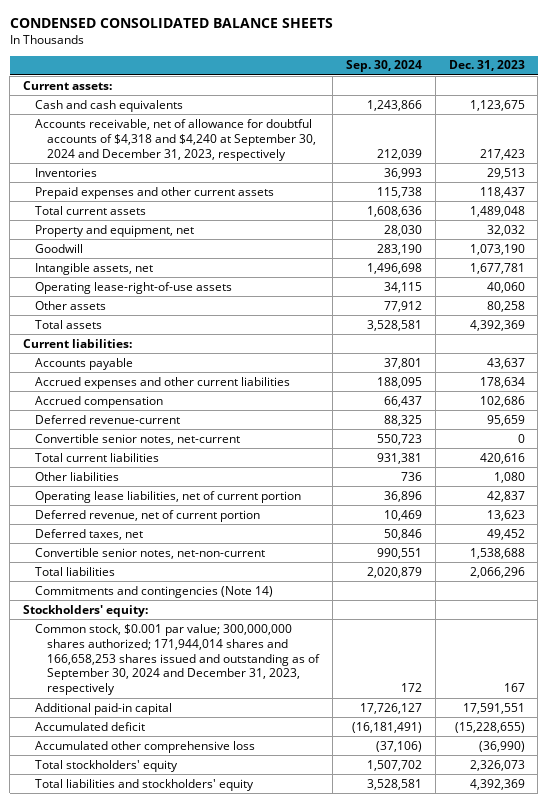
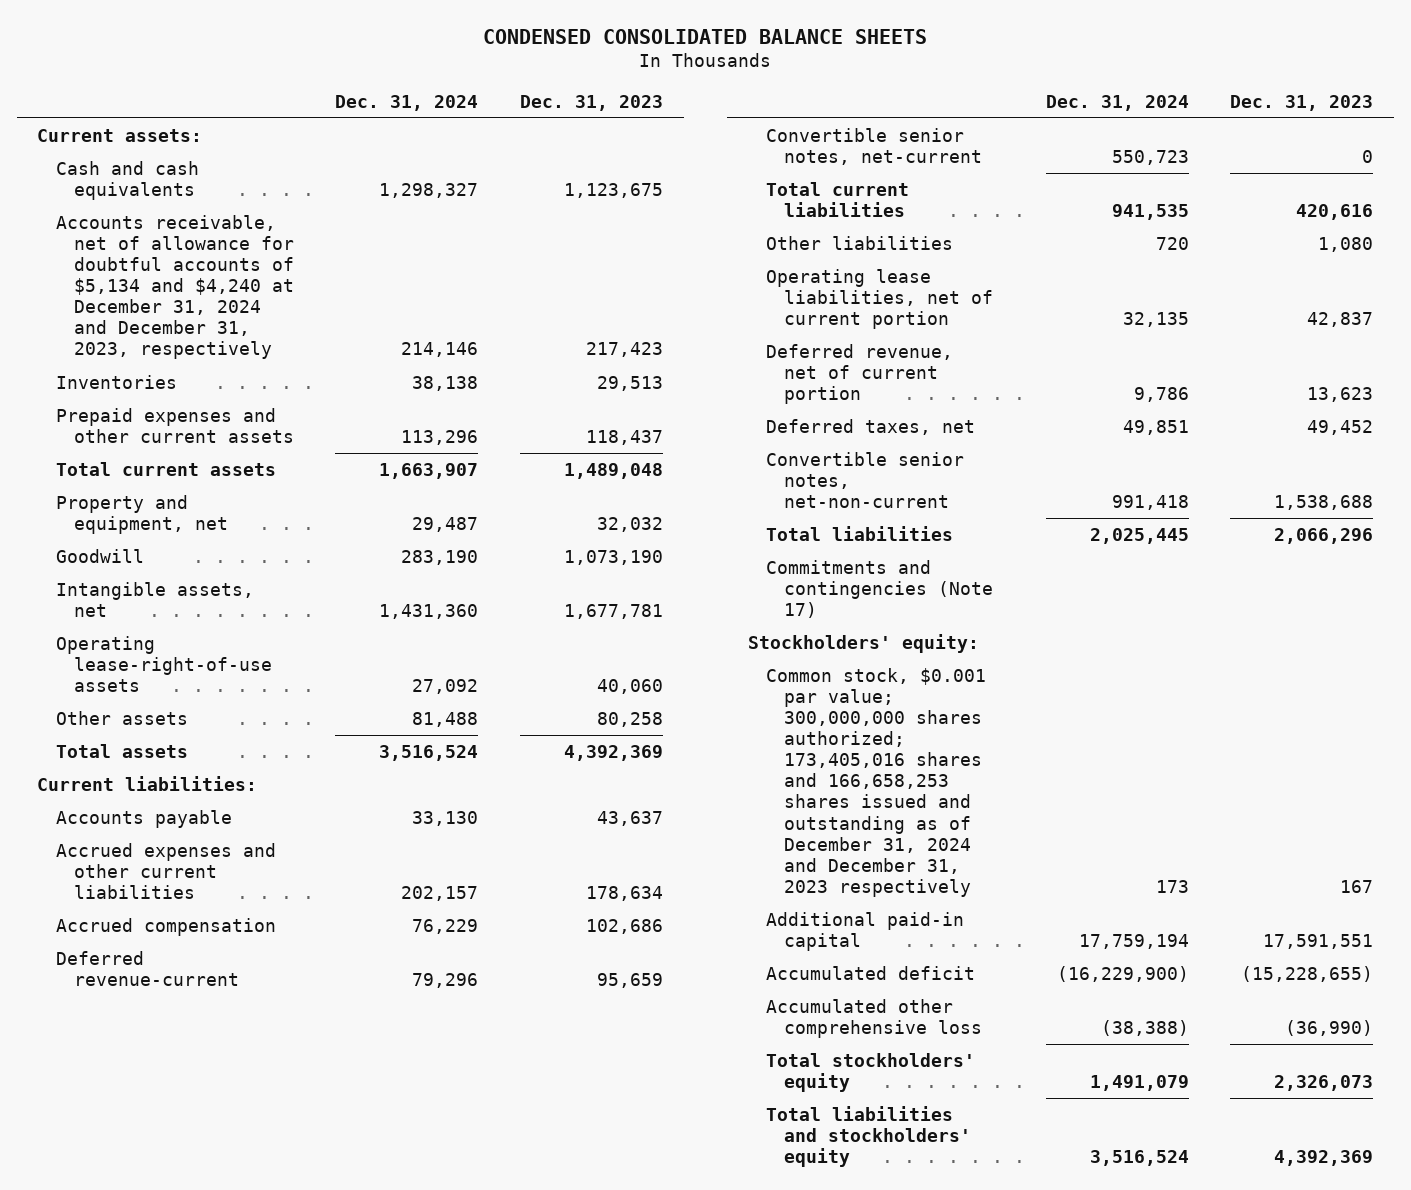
[346,60,423,73] Sep. 30, 2024 -> none
none -> [335,94,479,111] Dec. 31, 2024
[35,118,317,161] Accounts receivable, net of allowance for doubtful accounts of $4,318 and $4,240 at September 30, 2024 and December 31, 2023, respectively -> [55,214,294,360] Accounts receivable, net of allowance for doubtful accounts of $5,134 and $4,240 at December 31, 2024 and December 31, 2023, respectively
[35,585,274,598] Commitments and contingencies (Note 14) -> [766,559,994,619] Commitments and contingencies (Note 17)
[35,623,321,696] Common stock, $0.001 par value; 300,000,000 shares authorized; 171,944,014 shares and 166,658,253 shares issued and outstanding as of September 30, 2024 and December 31, 2023, respectively -> [766,667,987,897] Common stock, $0.001 par value; 300,000,000 shares authorized; 173,405,016 shares and 166,658,253 shares issued and outstanding as of December 31, 2024 and December 31, 2023 respectively

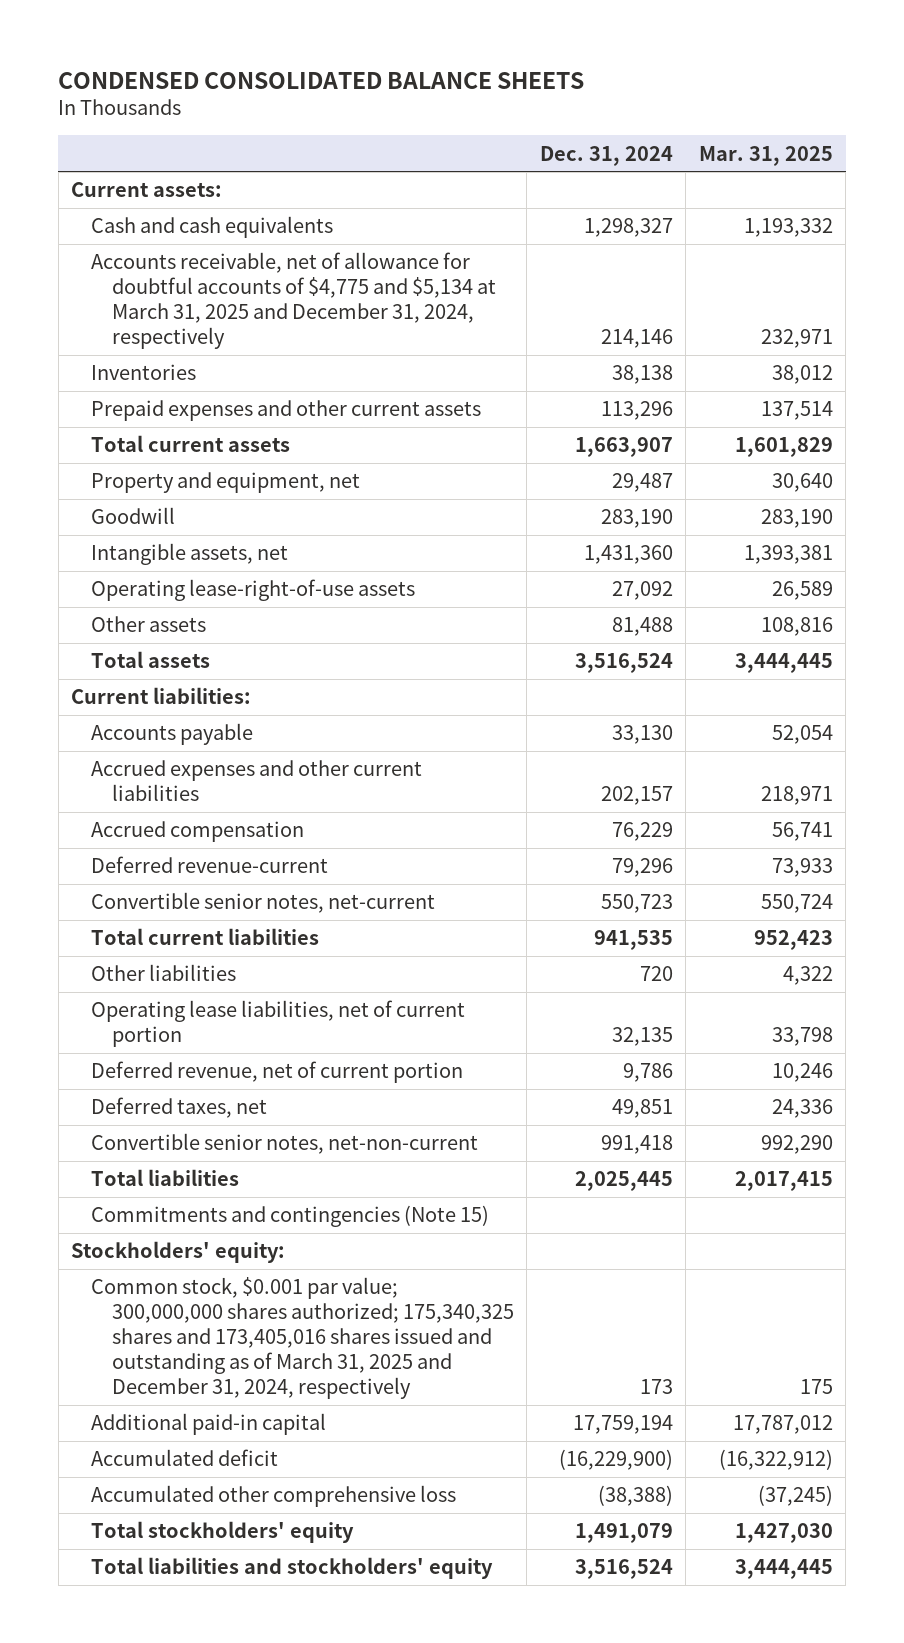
[519,94,663,111] Dec. 31, 2023 -> none
none -> [698,145,833,166] Mar. 31, 2025
[55,214,294,360] Accounts receivable, net of allowance for doubtful accounts of $5,134 and $4,240 at December 31, 2024 and December 31, 2023, respectively -> [91,252,496,349] Accounts receivable, net of allowance for doubtful accounts of $4,775 and $5,134 at March 31, 2025 and December 31, 2024, respectively
[766,559,994,619] Commitments and contingencies (Note 17) -> [91,1205,490,1228] Commitments and contingencies (Note 15)
[766,667,987,897] Common stock, $0.001 par value; 300,000,000 shares authorized; 173,405,016 shares and 166,658,253 shares issued and outstanding as of December 31, 2024 and December 31, 2023 respectively -> [91,1277,514,1399] Common stock, $0.001 par value; 300,000,000 shares authorized; 175,340,325 shares and 173,405,016 shares issued and outstanding as of March 31, 2025 and December 31, 2024, respectively

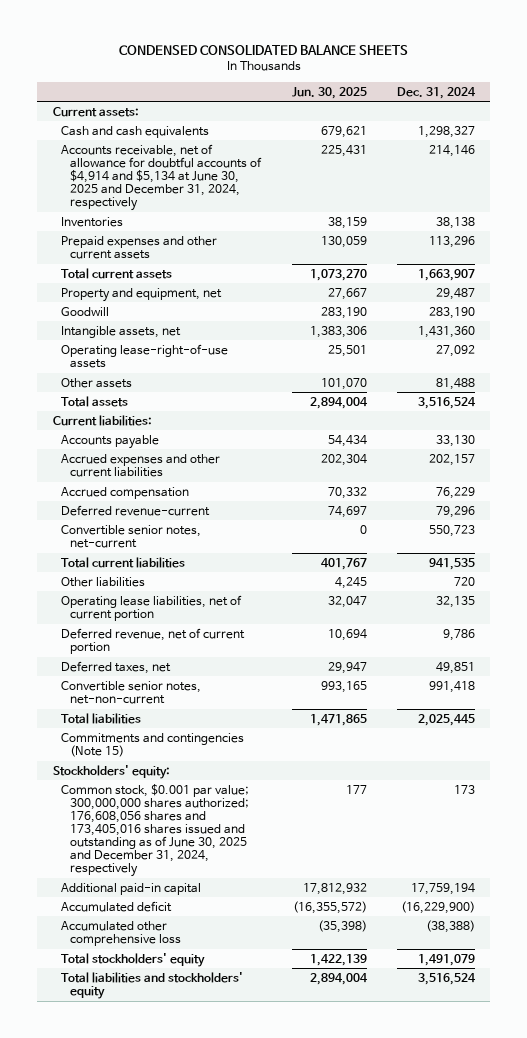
[698,145,833,166] Mar. 31, 2025 -> none
none -> [291,86,367,99] Jun. 30, 2025
[91,252,496,349] Accounts receivable, net of allowance for doubtful accounts of $4,775 and $5,134 at March 31, 2025 and December 31, 2024, respectively -> [61,143,263,212] Accounts receivable, net of allowance for doubtful accounts of $4,914 and $5,134 at June 30, 2025 and December 31, 2024, respectively
[91,1277,514,1399] Common stock, $0.001 par value; 300,000,000 shares authorized; 175,340,325 shares and 173,405,016 shares issued and outstanding as of March 31, 2025 and December 31, 2024, respectively -> [61,783,250,878] Common stock, $0.001 par value; 300,000,000 shares authorized; 176,608,056 shares and 173,405,016 shares issued and outstanding as of June 30, 2025 and December 31, 2024, respectively

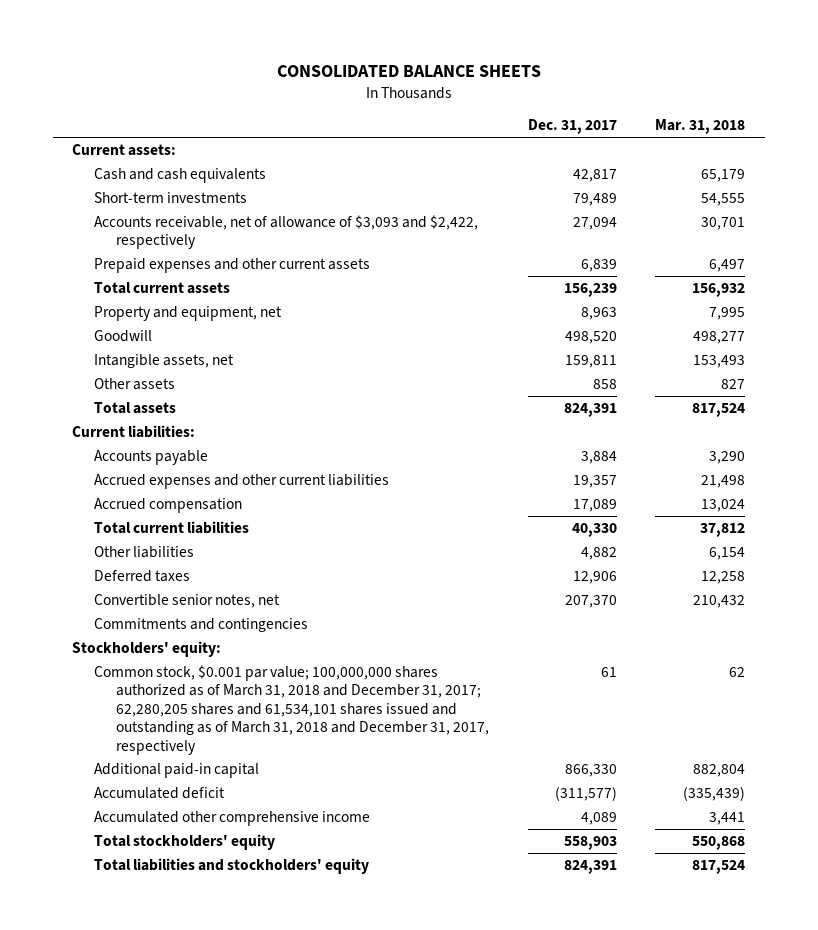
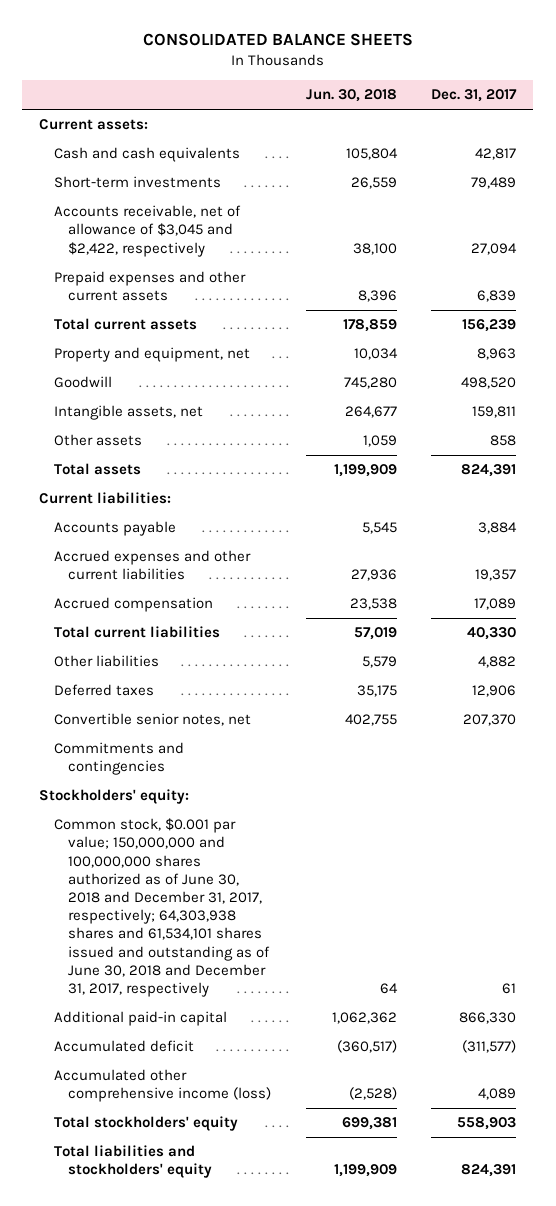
[655,119,746,135] Mar. 31, 2018 -> none
none -> [305,89,397,103] Jun. 30, 2018
[93,215,478,250] Accounts receivable, net of allowance of $3,093 and $2,422, respectively -> [53,205,241,257] Accounts receivable, net of allowance of $3,045 and $2,422, respectively
[93,665,489,755] Common stock, $0.001 par value; 100,000,000 shares authorized as of March 31, 2018 and December 31, 2017; 62,280,205 shares and 61,534,101 shares issued and outstanding as of March 31, 2018 and December 31, 2017, respectively -> [53,818,271,998] Common stock, $0.001 par value; 150,000,000 and 100,000,000 shares authorized as of June 30, 2018 and December 31, 2017, respectively; 64,303,938 shares and 61,534,101 shares issued and outstanding as of June 30, 2018 and December 31, 2017, respectively
[93,811,370,827] Accumulated other comprehensive income -> [53,1069,272,1103] Accumulated other comprehensive income (loss)

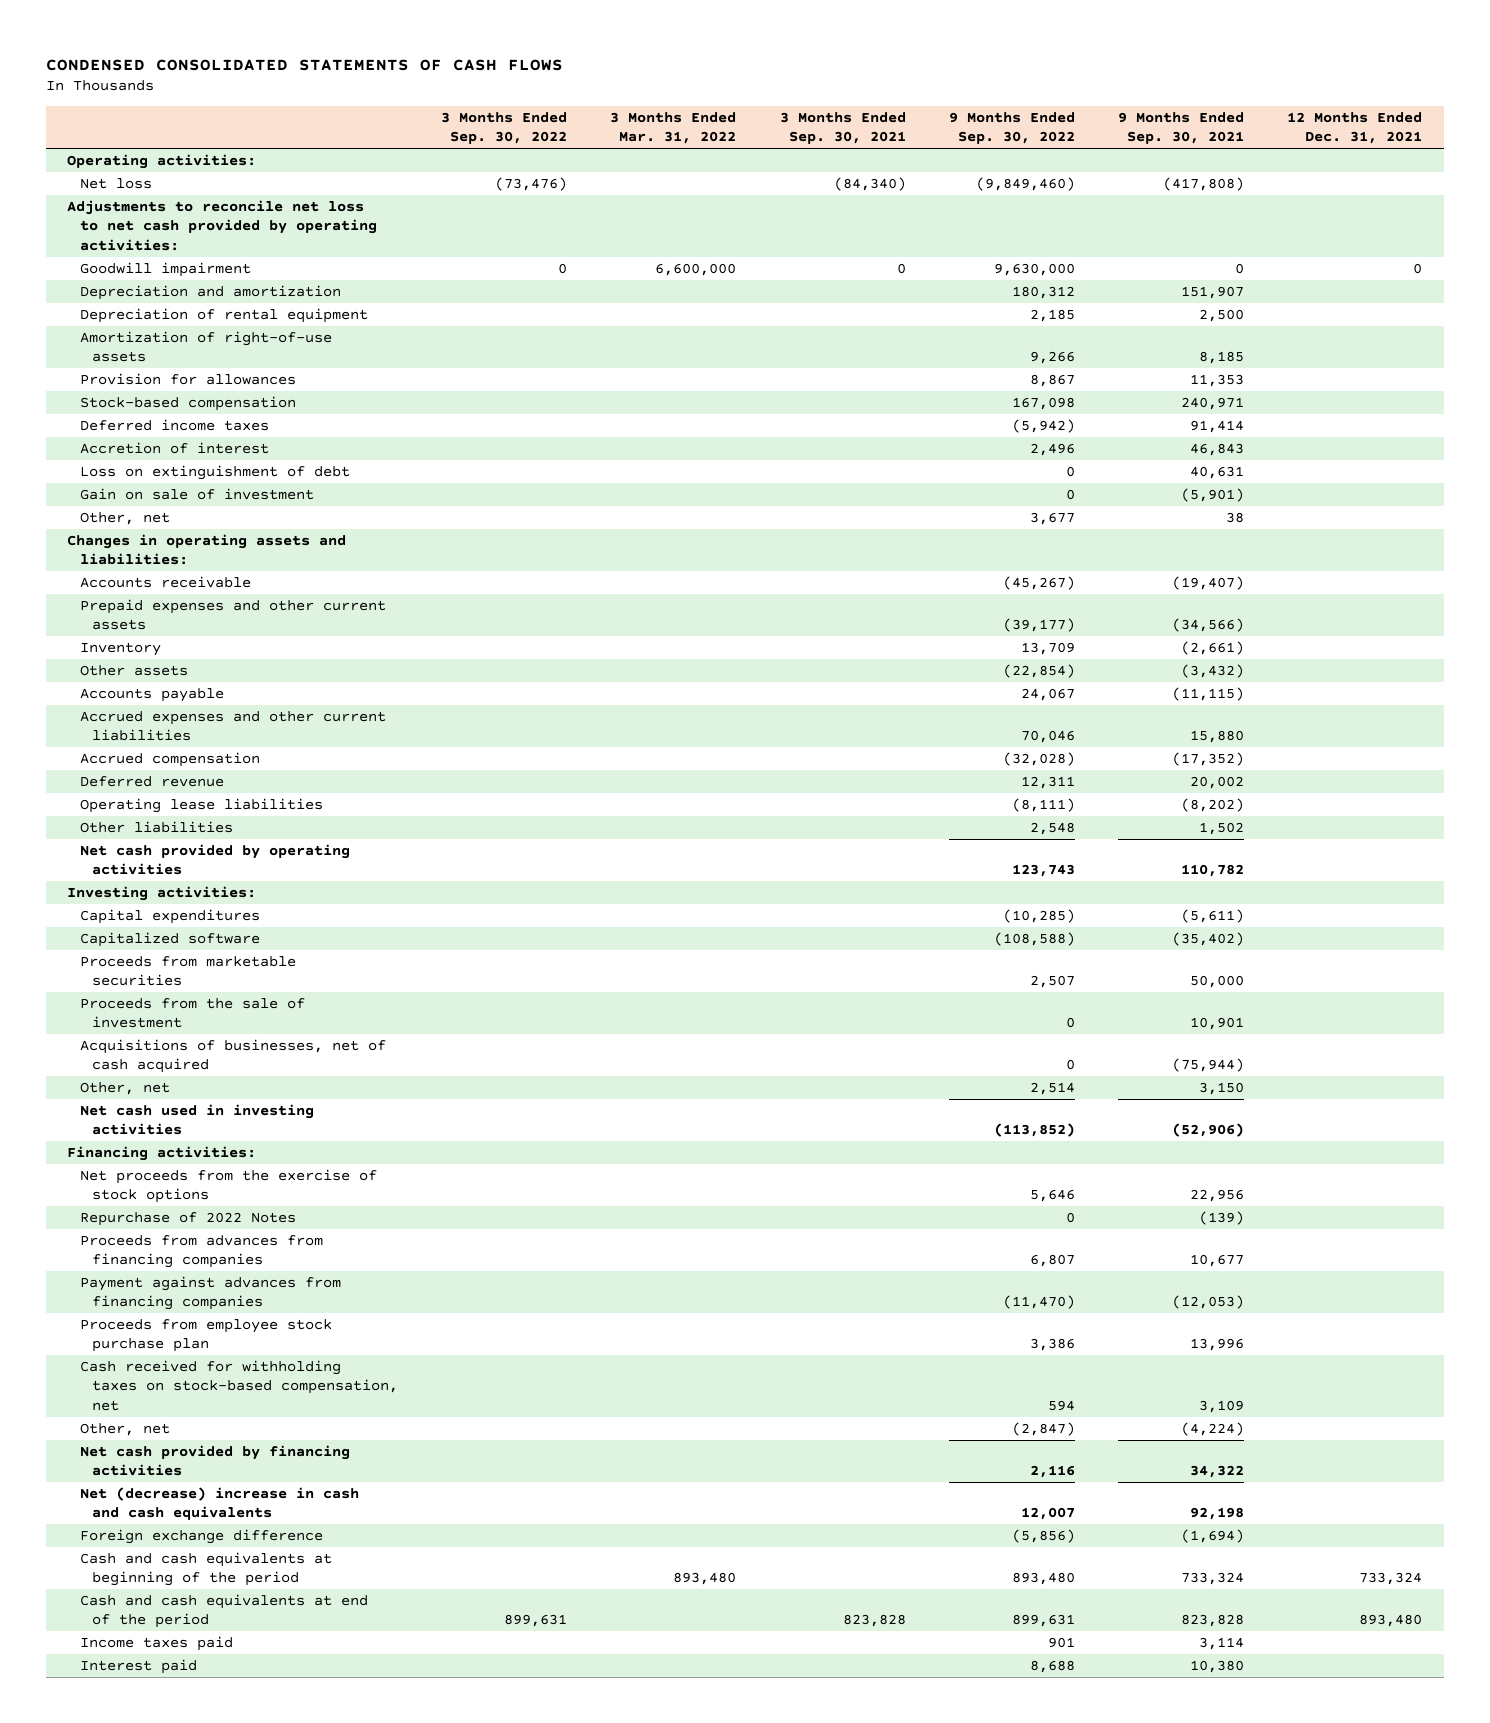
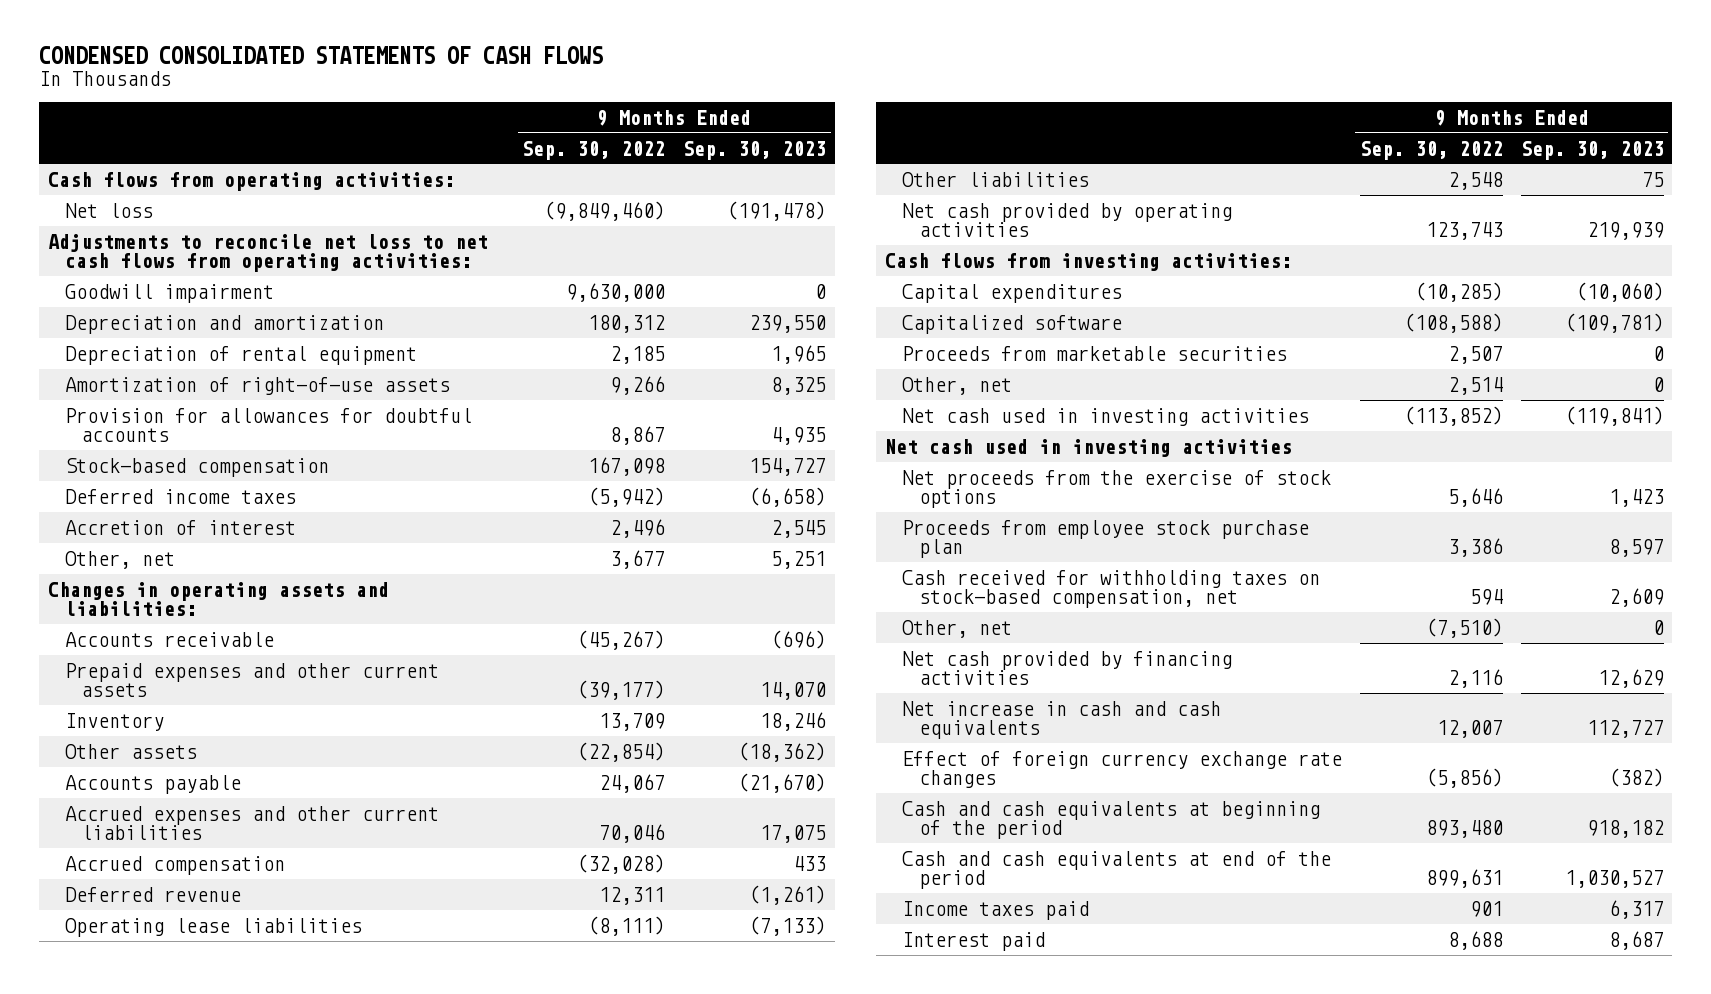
[441,111,568,145] 3 Months Ended Sep. 30, 2022 -> none
[610,111,737,145] 3 Months Ended Mar. 31, 2022 -> none
[779,111,906,145] 3 Months Ended Sep. 30, 2021 -> none
[1118,111,1245,145] 9 Months Ended Sep. 30, 2021 -> none
[1287,111,1423,145] 12 Months Ended Dec. 31, 2021 -> none
none -> [683,140,827,160] Sep. 30, 2023
[67,154,257,170] Operating activities: -> none
none -> [47,171,455,191] Cash flows from operating activities:
[67,200,377,251] Adjustments to reconcile net loss to net cash provided by operating activities: -> [47,233,488,273] Adjustments to reconcile net loss to net cash flows from operating activities:
[79,373,296,386] Provision for allowances -> [64,407,472,443] Provision for allowances for doubtful accounts
[79,465,350,481] Loss on extinguishment of debt -> none
[79,488,314,501] Gain on sale of investment -> none
[67,886,257,902] Investing activities: -> none
none -> [884,252,1292,271] Cash flows from investing activities:
[79,998,305,1029] Proceeds from the sale of investment -> none
[79,1039,386,1074] Acquisitions of businesses, net of cash acquired -> none
[67,1146,257,1162] Financing activities: -> none
none -> [884,438,1292,457] Net cash used in investing activities
[79,1212,296,1227] Repurchase of 2022 Notes -> none
[79,1235,323,1269] Proceeds from advances from financing companies -> none
[79,1276,341,1311] Payment against advances from financing companies -> none
[1011,1422,1075,1437] (2,847) -> [1425,617,1503,638] (7,510)
[79,1487,359,1521] Net (decrease) increase in cash and cash equivalents -> [901,700,1221,740] Net increase in cash and cash equivalents
[79,1529,323,1545] Foreign exchange difference -> [901,750,1342,789] Effect of foreign currency exchange rate changes

